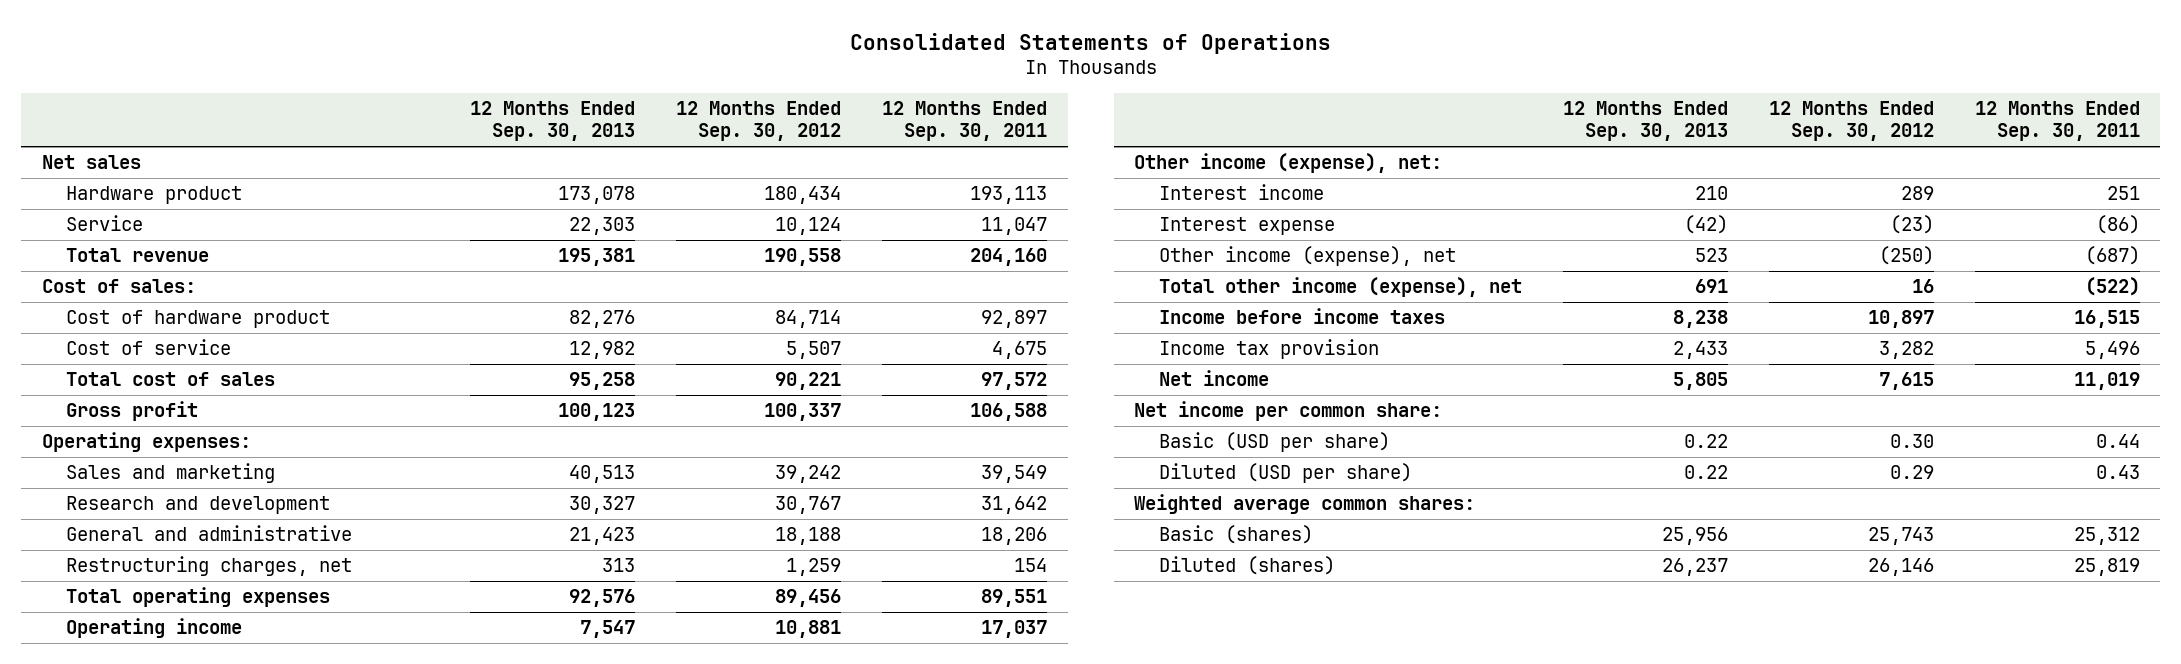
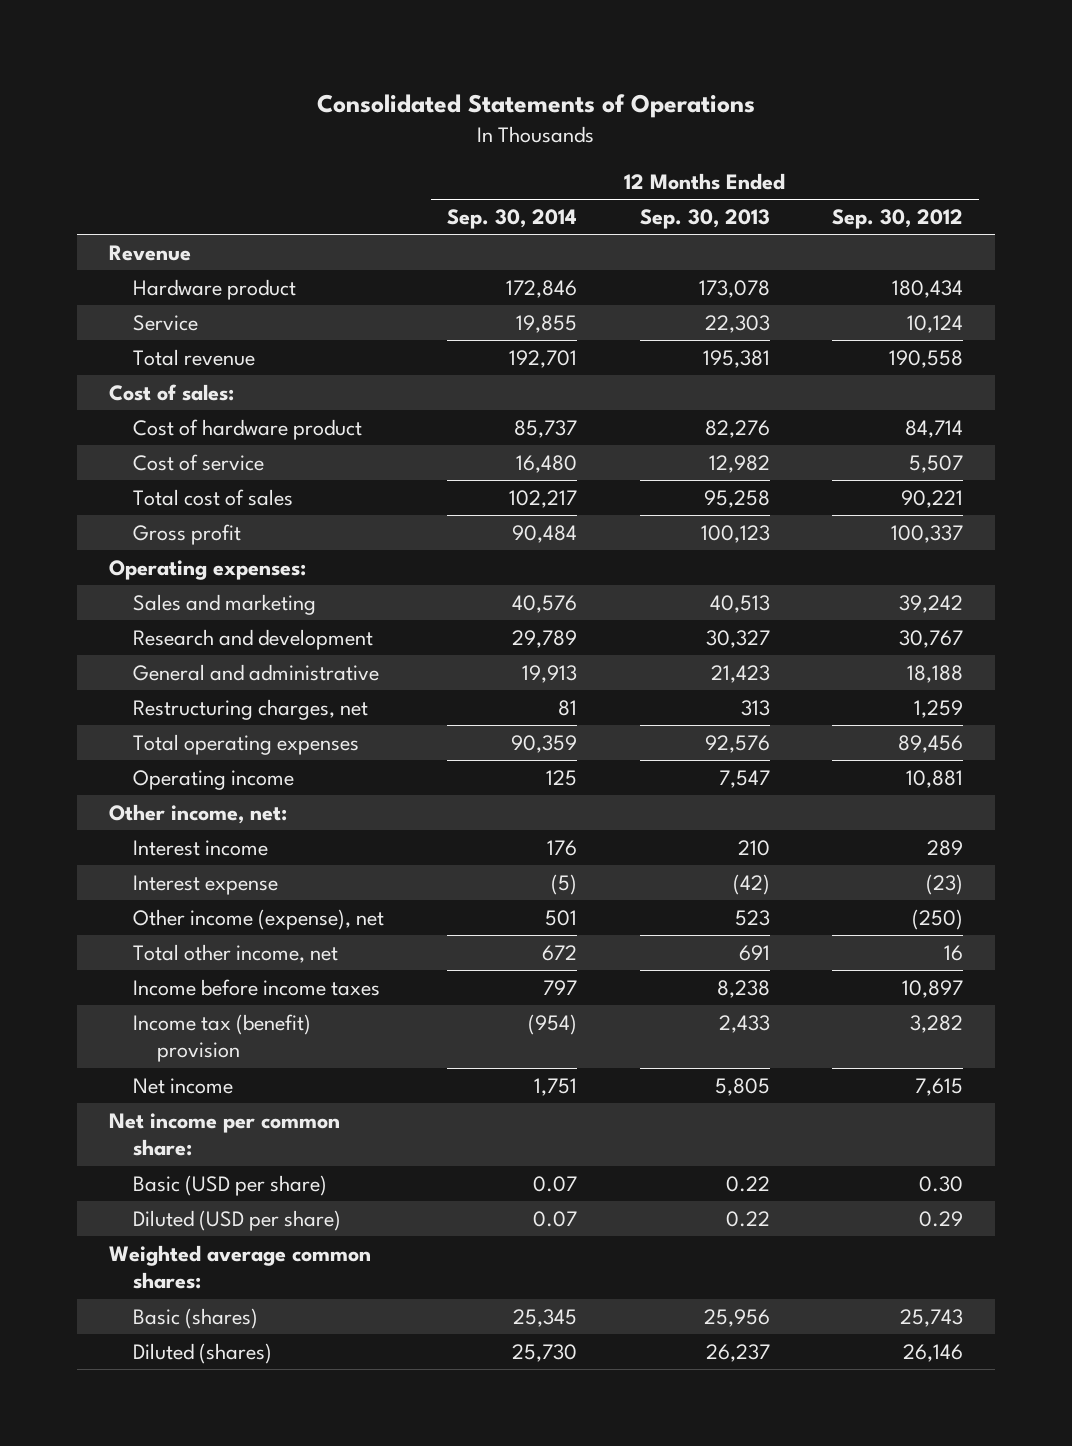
[882,101,1048,142] 12 Months Ended Sep. 30, 2011 -> none
none -> [446,209,577,230] Sep. 30, 2014
[41,155,141,170] Net sales -> [108,244,191,261] Revenue
[1134,153,1443,174] Other income (expense), net: -> [108,803,287,824] Other income, net:
[1158,277,1522,298] Total other income (expense), net -> [132,943,338,963] Total other income, net
[1158,339,1379,360] Income tax provision -> [132,1013,311,1063] Income tax (benefit) provision

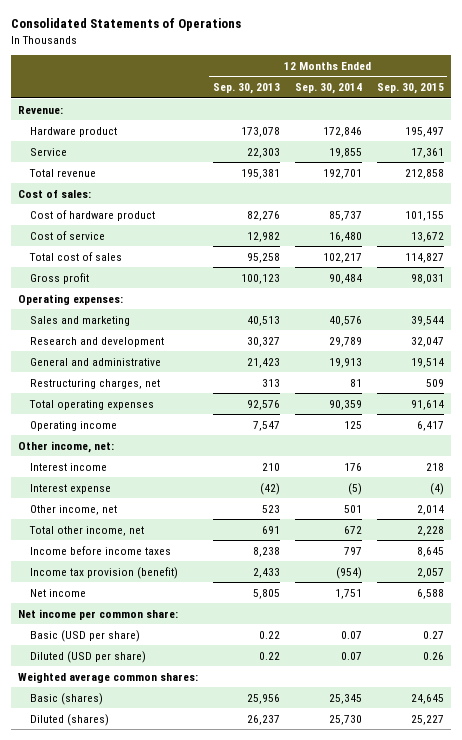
[832,209,964,230] Sep. 30, 2012 -> none
none -> [376,83,444,95] Sep. 30, 2015
[108,244,191,261] Revenue -> [17,105,63,114] Revenue:
[132,908,384,930] Other income (expense), net -> [29,504,117,515] Other income, net
[132,1013,311,1063] Income tax (benefit) provision -> [29,566,178,579] Income tax provision (benefit)

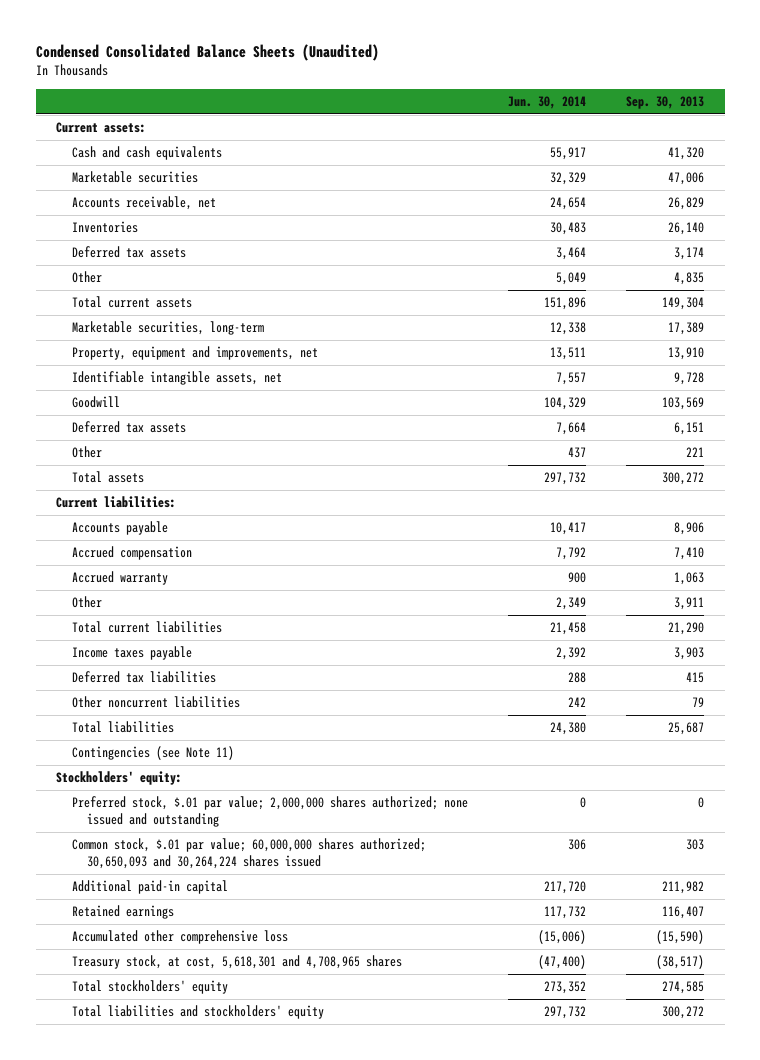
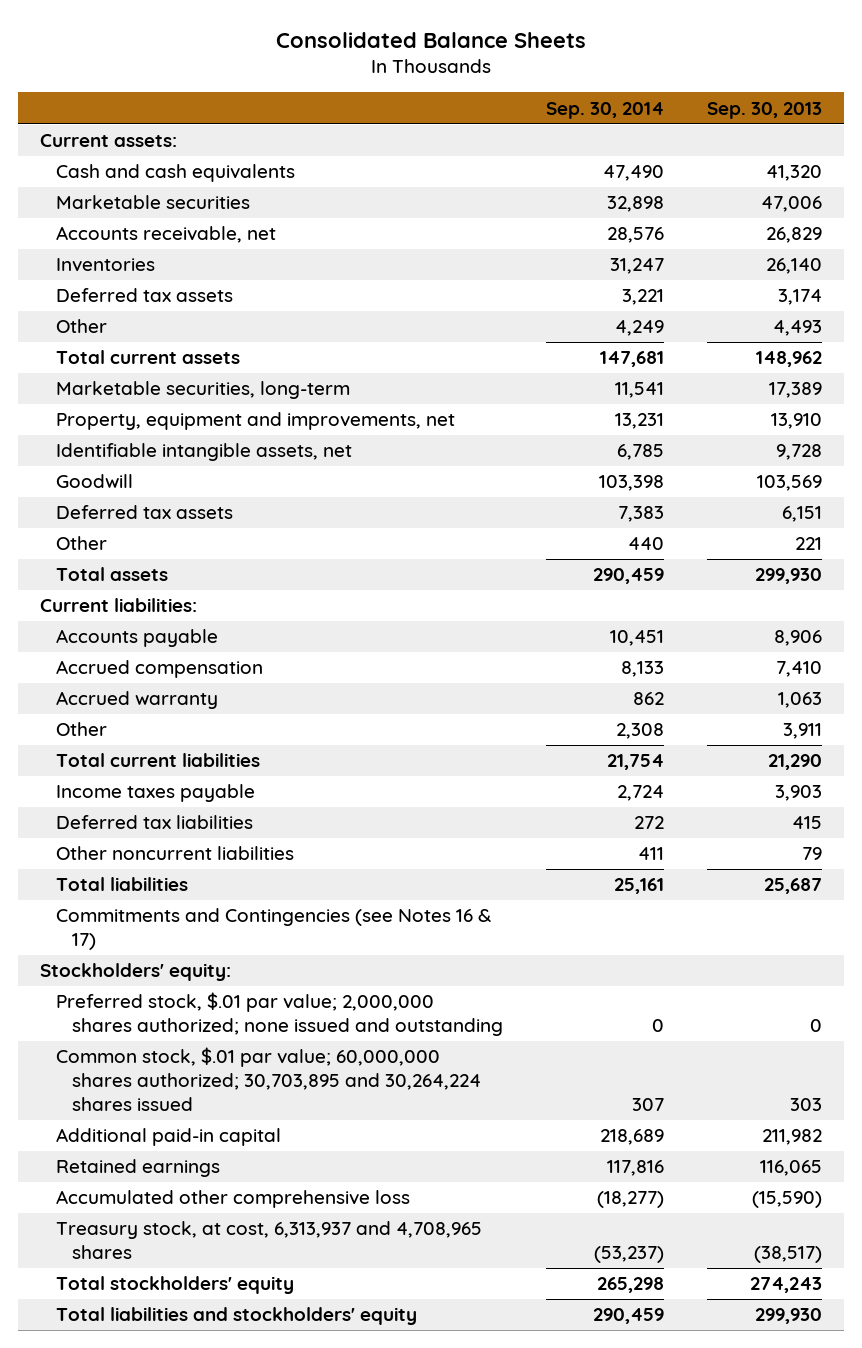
[35,43,379,61] Condensed Consolidated Balance Sheets (Unaudited) -> [276,31,587,48] Consolidated Balance Sheets
[508,95,587,109] Jun. 30, 2014 -> none
none -> [546,101,665,119] Sep. 30, 2014
[674,272,705,286] 4,835 -> [773,320,823,337] 4,493
[662,297,705,311] 149,304 -> [756,351,823,368] 148,962
[662,472,705,486] 300,272 -> [755,568,823,585] 299,930
[71,746,234,761] Contingencies (see Note 11) -> [55,908,491,951] Commitments and Contingencies (see Notes 16 & 17)
[71,838,426,870] Common stock, $.01 par value; 60,000,000 shares authorized; 30,650,093 and 30,264,224 shares issued -> [55,1047,481,1112] Common stock, $.01 par value; 60,000,000 shares authorized; 30,703,895 and 30,264,224 shares issued
[662,906,705,920] 116,407 -> [760,1160,823,1177] 116,065
[71,955,402,970] Treasury stock, at cost, 5,618,301 and 4,708,965 shares -> [55,1221,482,1260] Treasury stock, at cost, 6,313,937 and 4,708,965 shares
[662,981,705,995] 274,585 -> [750,1277,823,1294] 274,243
[662,1006,705,1020] 300,272 -> [755,1308,823,1325] 299,930

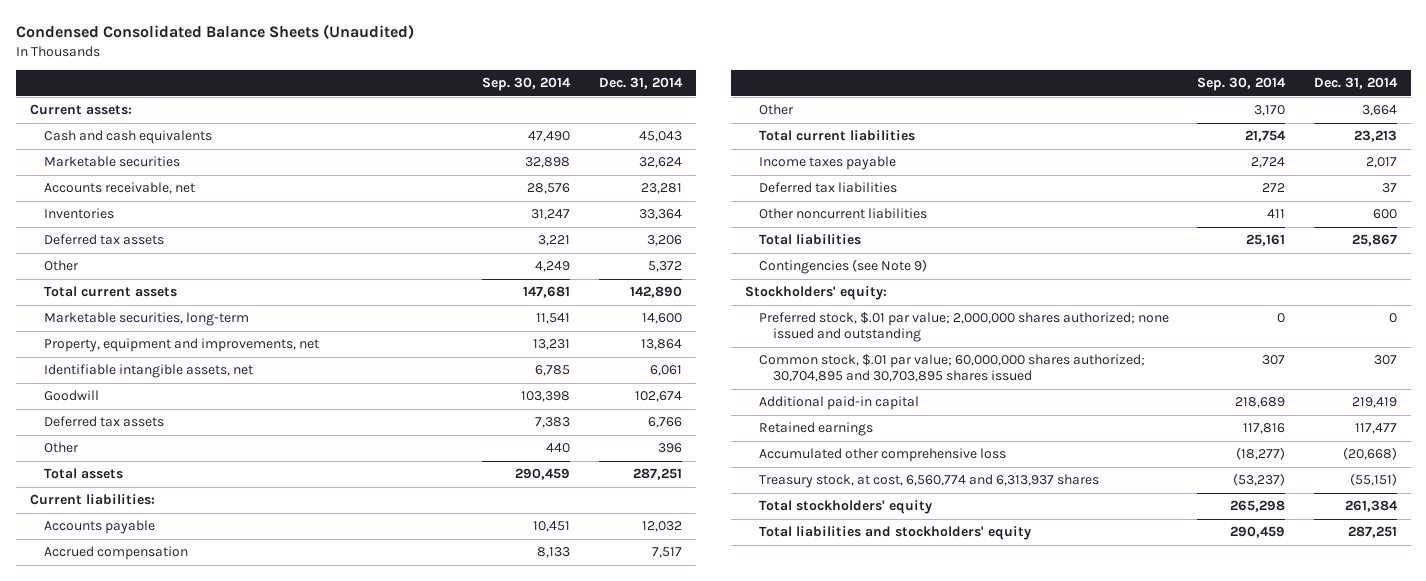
[276,31,587,48] Consolidated Balance Sheets -> [15,24,414,40] Condensed Consolidated Balance Sheets (Unaudited)
[707,101,823,119] Sep. 30, 2013 -> none
none -> [598,77,683,90] Dec. 31, 2014
[55,691,218,710] Accrued warranty -> none
[616,723,665,740] 2,308 -> [1254,105,1286,117] 3,170
[55,908,491,951] Commitments and Contingencies (see Notes 16 & 17) -> [758,259,927,275] Contingencies (see Note 9)
[55,1047,481,1112] Common stock, $.01 par value; 60,000,000 shares authorized; 30,703,895 and 30,264,224 shares issued -> [758,354,1145,383] Common stock, $.01 par value; 60,000,000 shares authorized; 30,704,895 and 30,703,895 shares issued
[55,1221,482,1260] Treasury stock, at cost, 6,313,937 and 4,708,965 shares -> [758,474,1099,489] Treasury stock, at cost, 6,560,774 and 6,313,937 shares

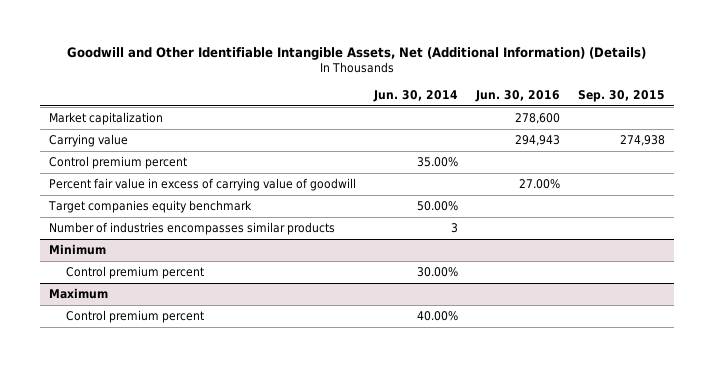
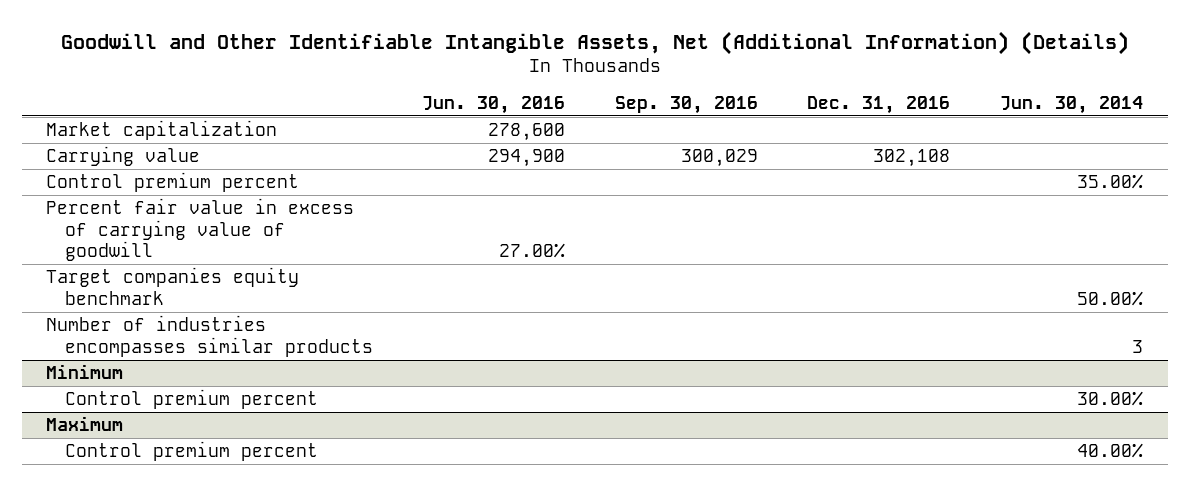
[577,89,665,102] Sep. 30, 2015 -> none
none -> [614,95,758,114] Sep. 30, 2016
none -> [807,95,951,114] Dec. 31, 2016
[514,135,560,147] 294,943 -> [488,149,566,168] 294,900

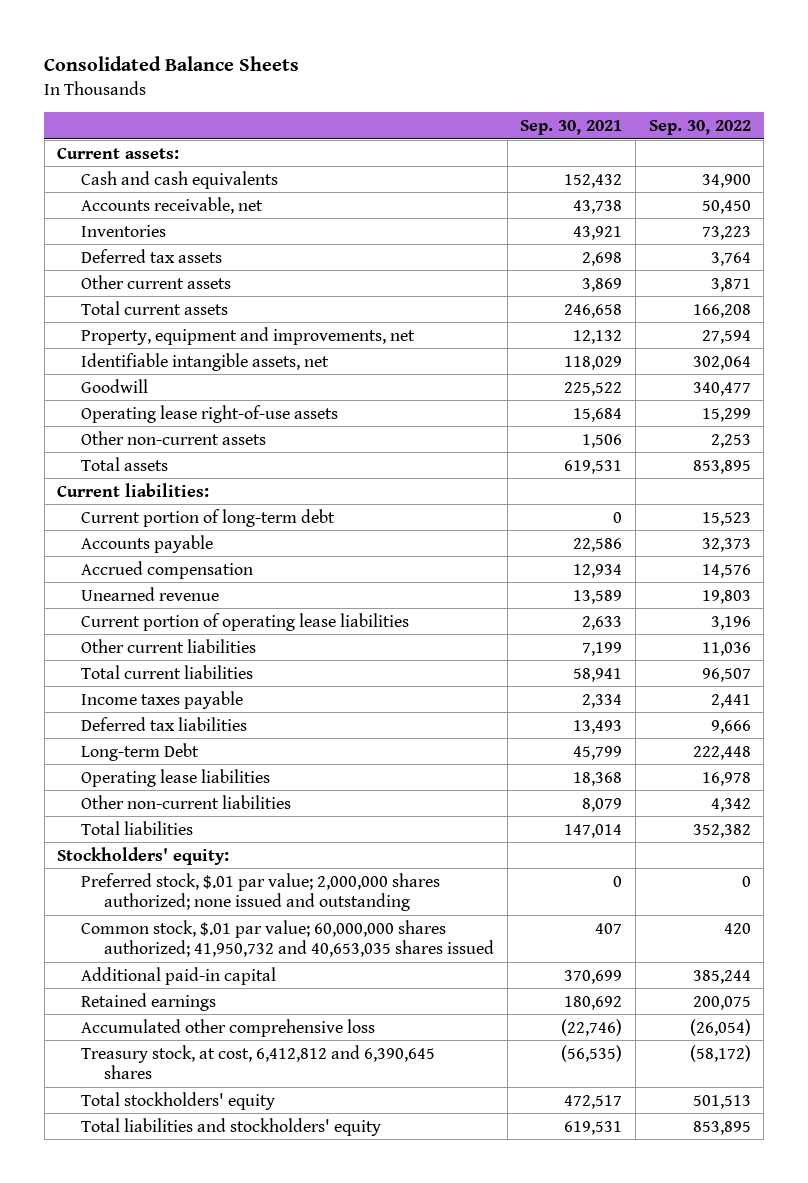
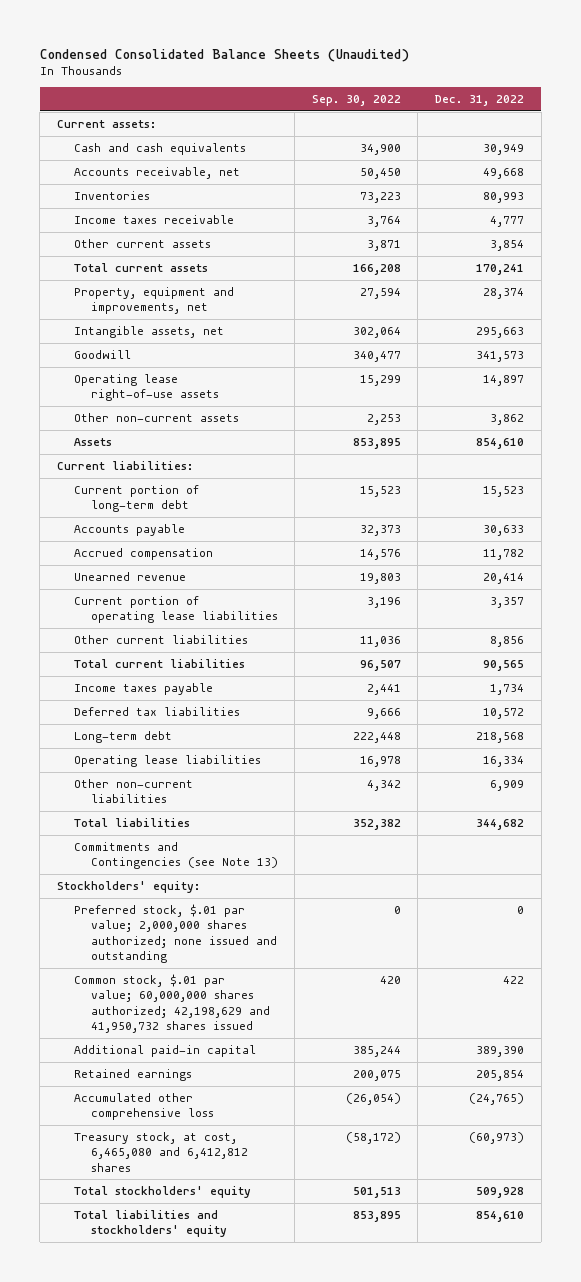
[44,56,300,72] Consolidated Balance Sheets -> [39,48,409,62] Condensed Consolidated Balance Sheets (Unaudited)
[520,119,623,135] Sep. 30, 2021 -> none
none -> [434,95,524,107] Dec. 31, 2022
[80,248,222,263] Deferred tax assets -> [73,215,234,225] Income taxes receivable
[80,352,329,371] Identifiable intangible assets, net -> [73,326,224,339] Intangible assets, net
[80,456,168,471] Total assets -> [73,438,112,447] Assets
[80,742,199,761] Long-term Debt -> [73,731,172,744] Long-term debt
none -> [73,842,278,870] Commitments and Contingencies (see Note 13)
[80,919,495,958] Common stock, $.01 par value; 60,000,000 shares authorized; 41,950,732 and 40,653,035 shares issued -> [73,974,270,1033] Common stock, $.01 par value; 60,000,000 shares authorized; 42,198,629 and 41,950,732 shares issued
[80,1044,435,1080] Treasury stock, at cost, 6,412,812 and 6,390,645 shares -> [73,1132,248,1172] Treasury stock, at cost, 6,465,080 and 6,412,812 shares

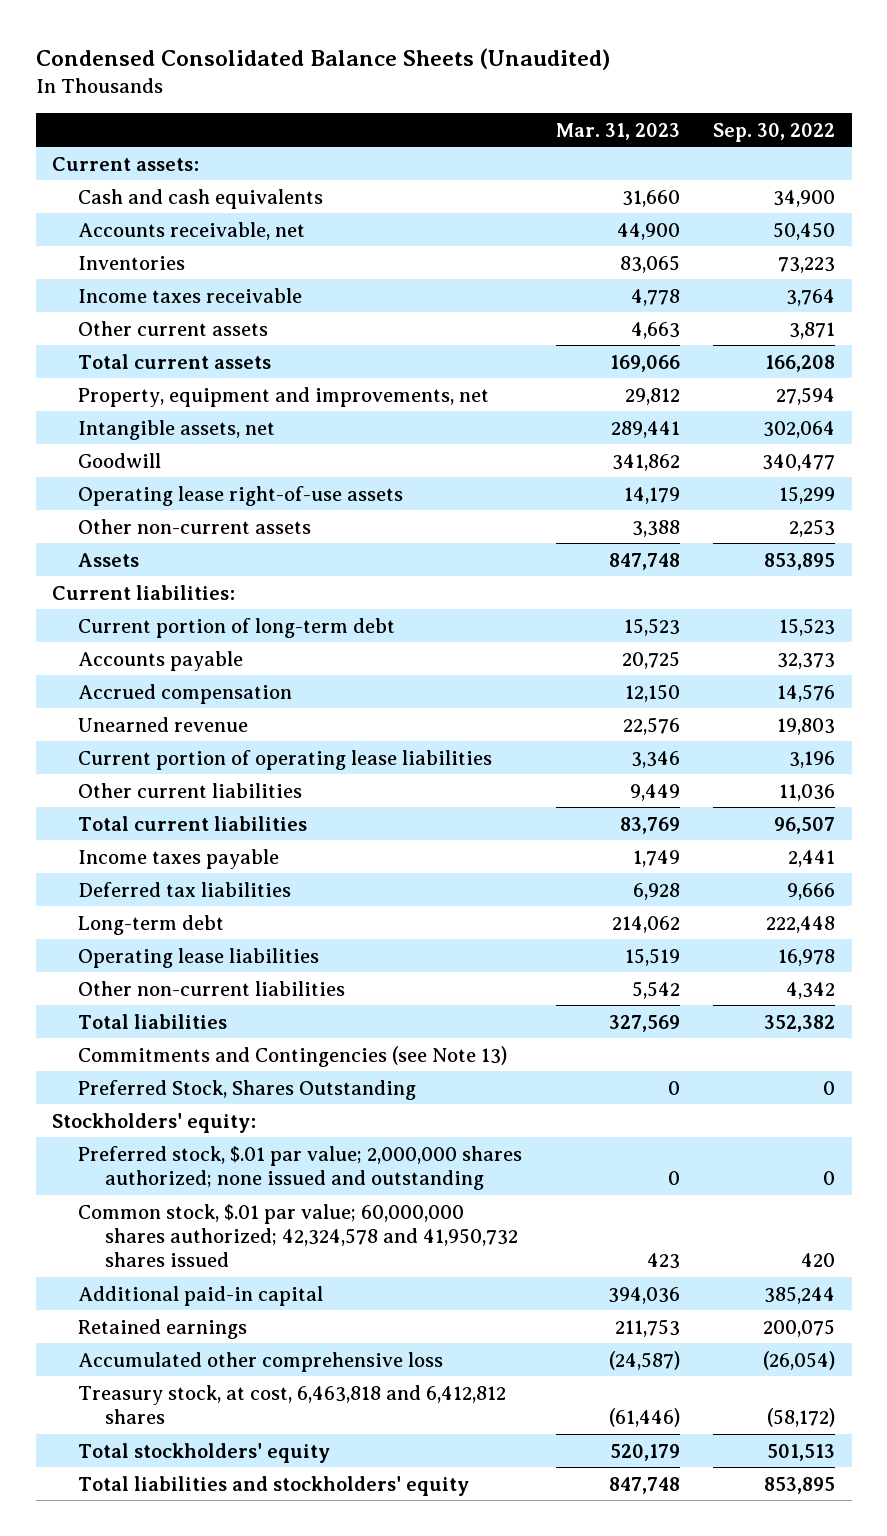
[434,95,524,107] Dec. 31, 2022 -> none
none -> [555,122,680,140] Mar. 31, 2023
none -> [78,1079,417,1100] Preferred Stock, Shares Outstanding
[73,974,270,1033] Common stock, $.01 par value; 60,000,000 shares authorized; 42,198,629 and 41,950,732 shares issued -> [78,1203,518,1267] Common stock, $.01 par value; 60,000,000 shares authorized; 42,324,578 and 41,950,732 shares issued
[73,1132,248,1172] Treasury stock, at cost, 6,465,080 and 6,412,812 shares -> [78,1384,507,1424] Treasury stock, at cost, 6,463,818 and 6,412,812 shares

